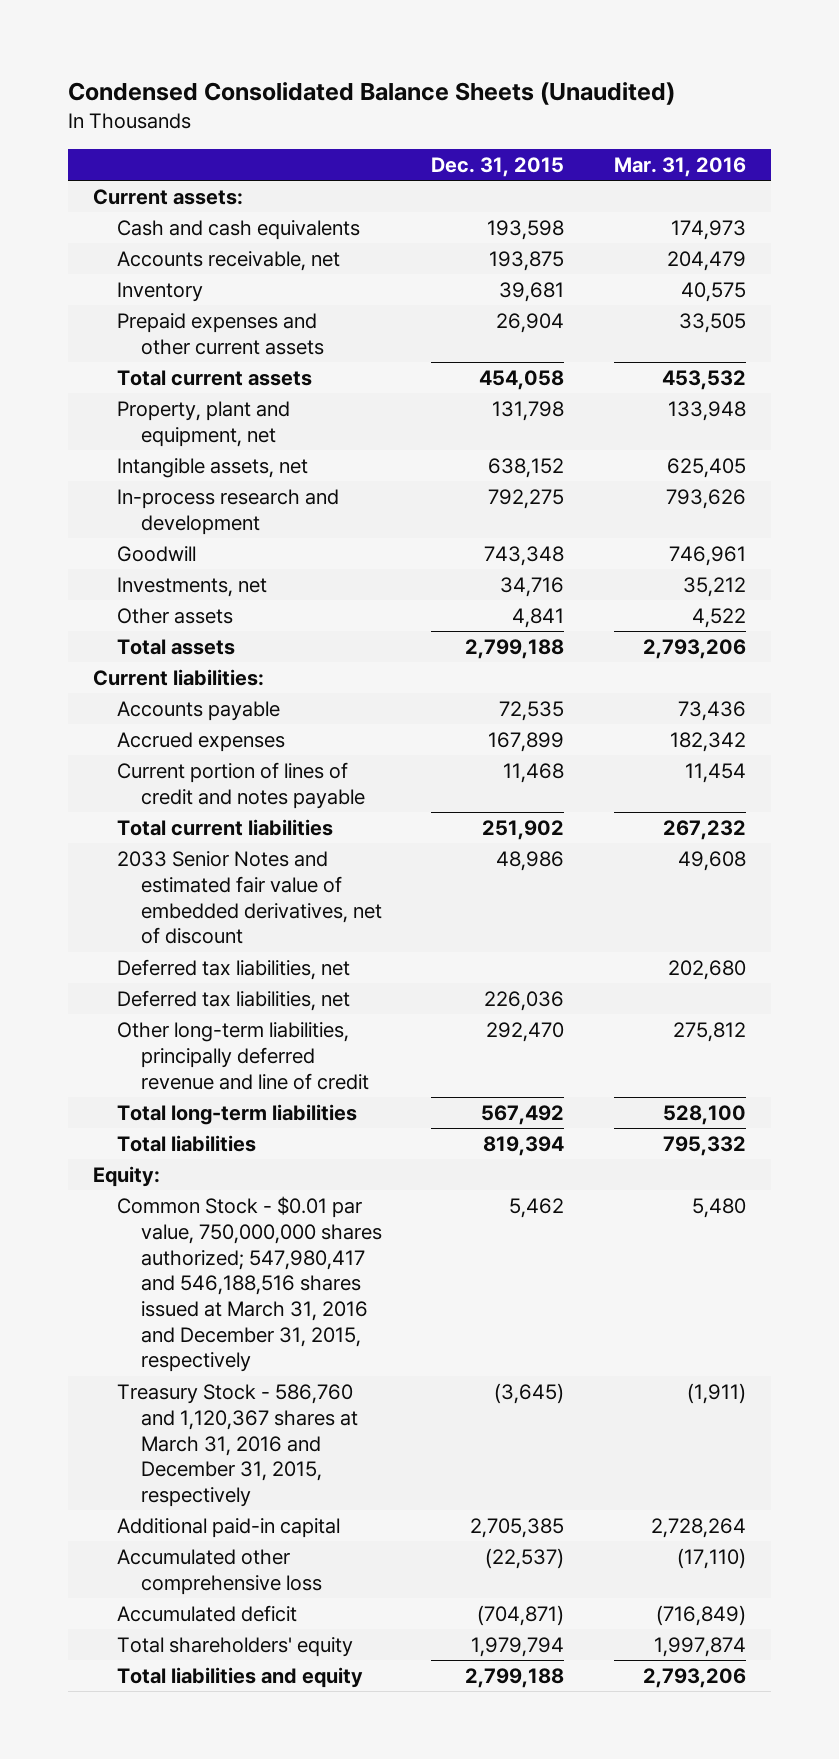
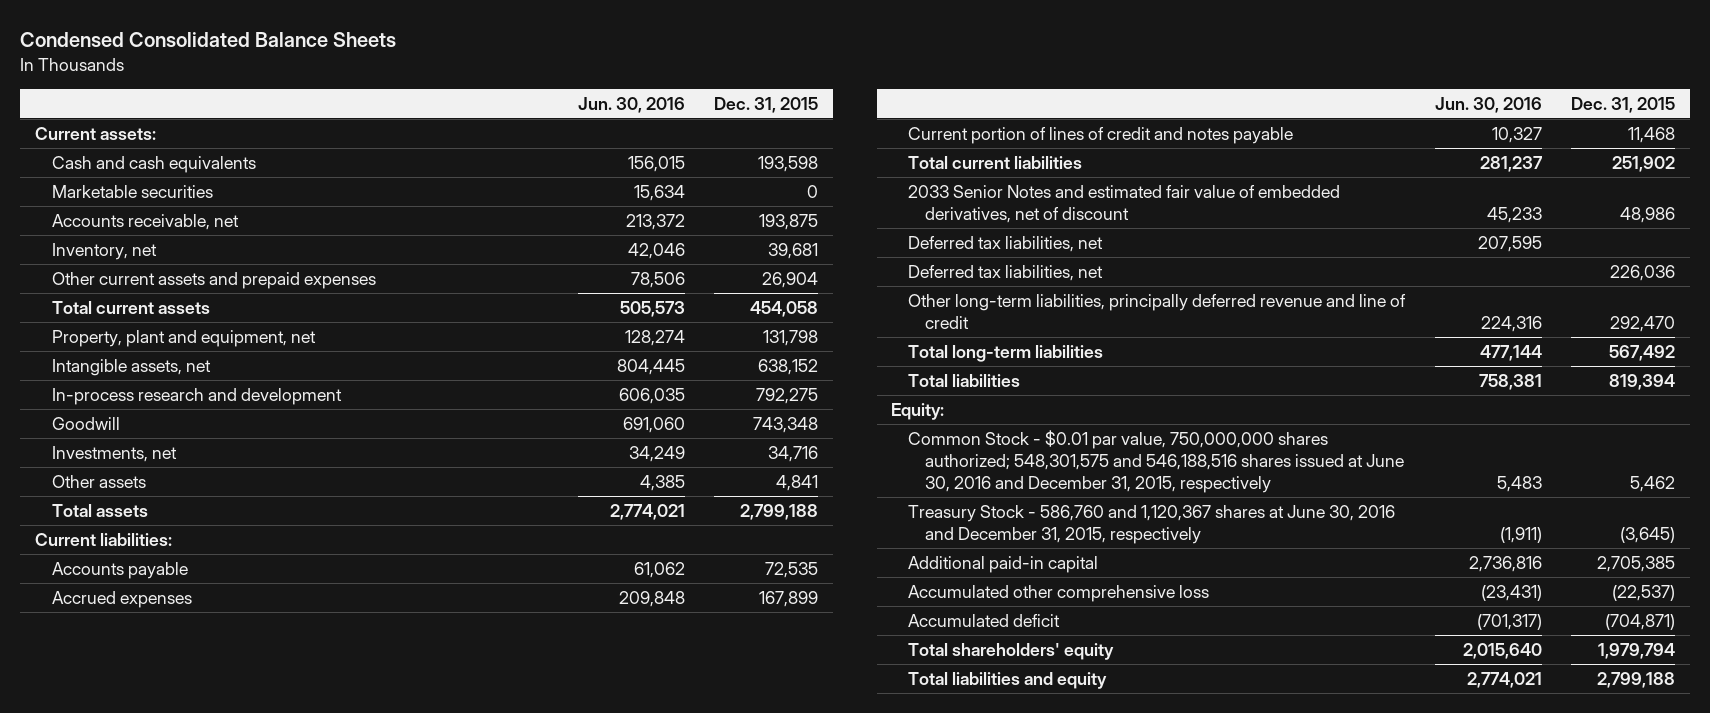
[67,82,675,106] Condensed Consolidated Balance Sheets (Unaudited) -> [20,32,397,48] Condensed Consolidated Balance Sheets
[614,156,747,177] Mar. 31, 2016 -> none
none -> [578,96,686,113] Jun. 30, 2016
none -> [51,185,213,199] Marketable securities
[116,282,203,303] Inventory -> [51,243,157,261] Inventory, net
[116,313,324,355] Prepaid expenses and other current assets -> [51,272,376,290] Other current assets and prepaid expenses
[116,1196,382,1373] Common Stock - $0.01 par value, 750,000,000 shares authorized; 547,980,417 and 546,188,516 shares issued at March 31, 2016 and December 31, 2015, respectively -> [908,430,1405,493] Common Stock - $0.01 par value, 750,000,000 shares authorized; 548,301,575 and 546,188,516 shares issued at June 30, 2016 and December 31, 2015, respectively
[116,1384,358,1507] Treasury Stock - 586,760 and 1,120,367 shares at March 31, 2016 and December 31, 2015, respectively -> [908,505,1396,544] Treasury Stock - 586,760 and 1,120,367 shares at June 30, 2016 and December 31, 2015, respectively

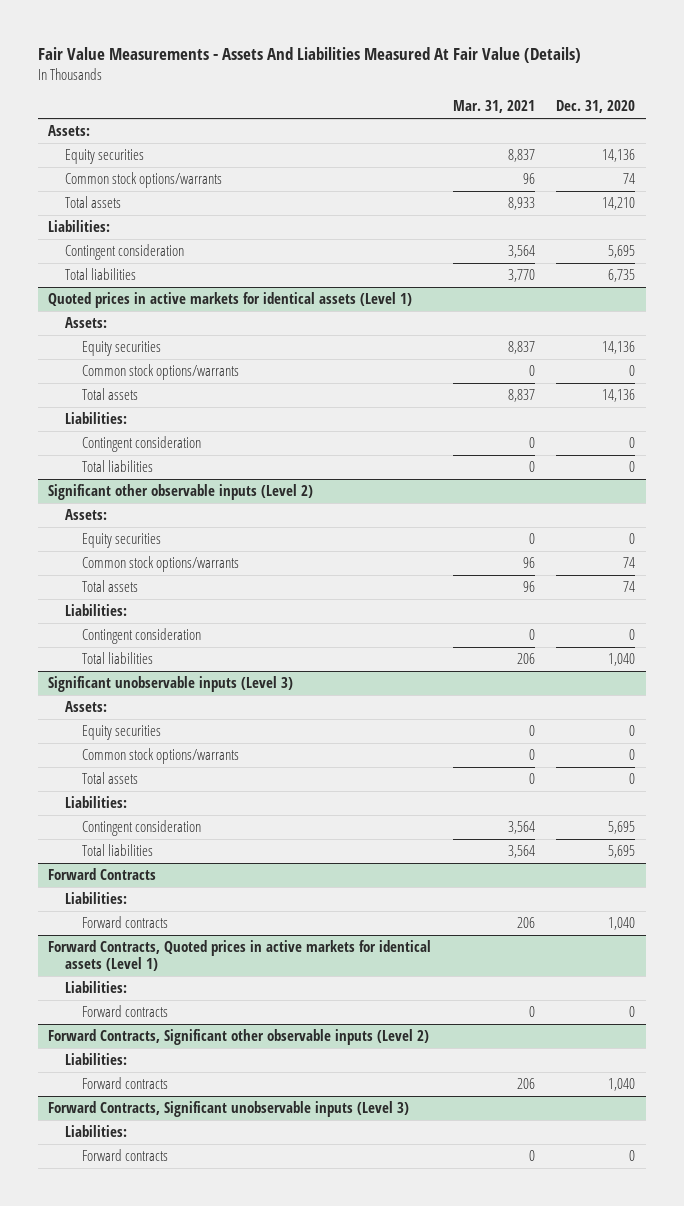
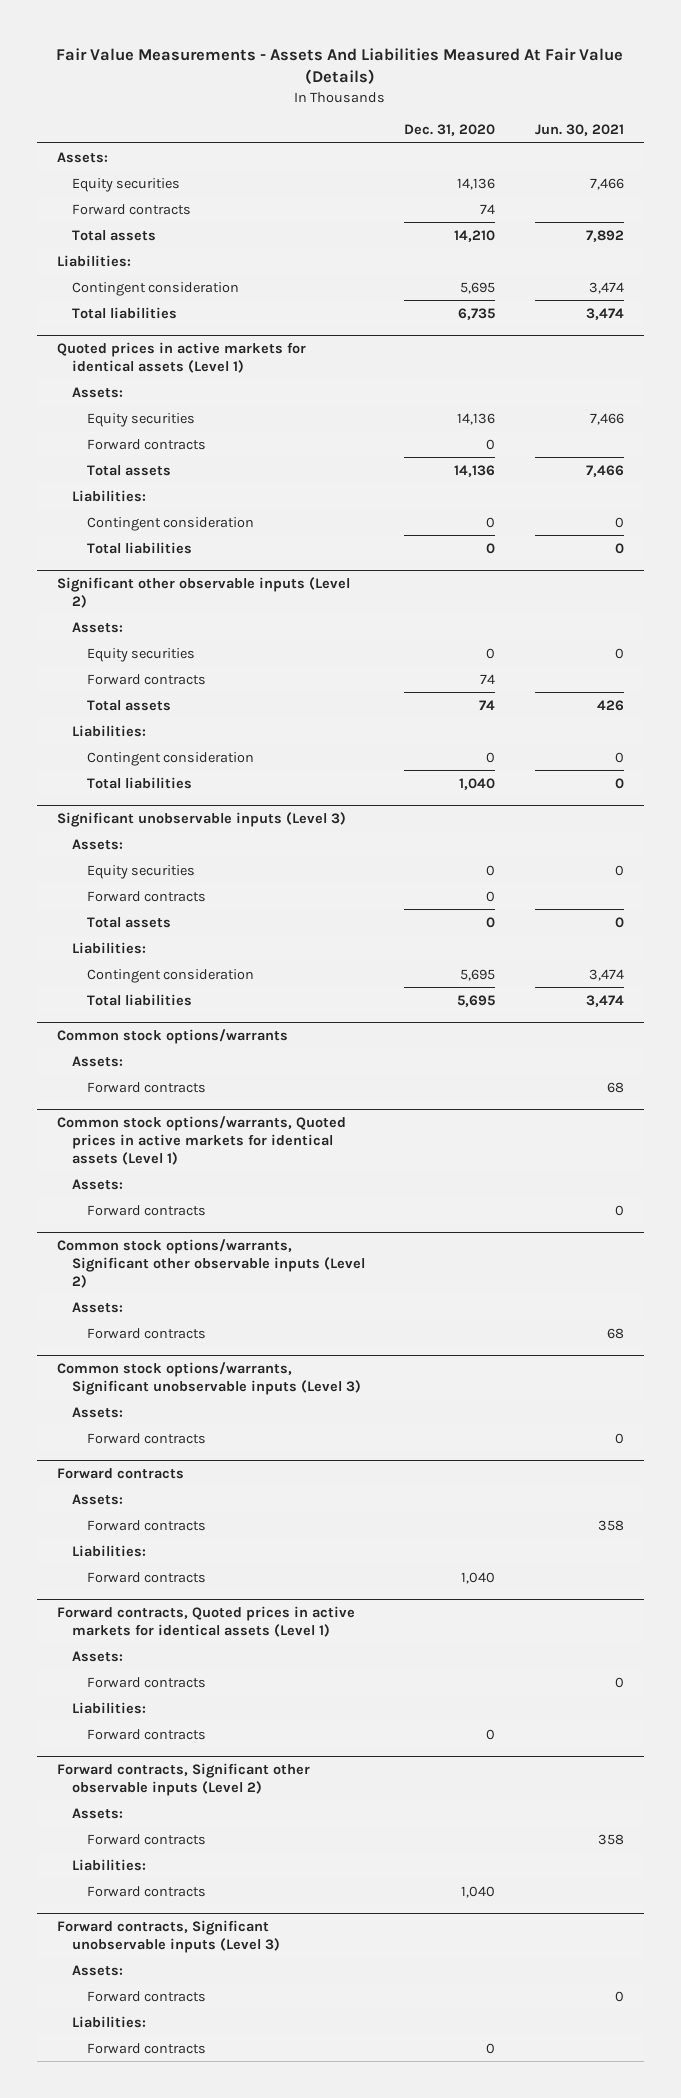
[452,100,535,114] Mar. 31, 2021 -> none
none -> [534,124,624,137] Jun. 30, 2021
[65,172,223,189] Common stock options/warrants -> none
none -> [71,203,191,215] Forward contracts
[82,364,240,381] Common stock options/warrants -> none
none -> [86,438,206,450] Forward contracts
[82,556,240,573] Common stock options/warrants -> none
none -> [86,673,206,685] Forward contracts
[82,748,240,765] Common stock options/warrants -> none
none -> [86,890,206,902] Forward contracts
none -> [56,1028,288,1044] Common stock options/warrants
none -> [71,1055,123,1067] Assets:
none -> [86,1081,206,1093] Forward contracts
none -> [56,1115,346,1165] Common stock options/warrants, Quoted prices in active markets for identical assets (Level 1)
none -> [71,1178,123,1190] Assets:
none -> [86,1204,206,1216] Forward contracts
none -> [56,1238,365,1288] Common stock options/warrants, Significant other observable inputs (Level 2)
none -> [71,1301,123,1313] Assets:
none -> [86,1327,206,1339] Forward contracts
none -> [56,1361,361,1395] Common stock options/warrants, Significant unobservable inputs (Level 3)
none -> [71,1406,123,1418] Assets:
none -> [86,1432,206,1444] Forward contracts
[48,868,157,881] Forward Contracts -> [56,1467,184,1479] Forward contracts
none -> [71,1493,123,1505] Assets:
none -> [86,1519,206,1531] Forward contracts
[48,940,432,972] Forward Contracts, Quoted prices in active markets for identical assets (Level 1) -> [56,1605,355,1637] Forward contracts, Quoted prices in active markets for identical assets (Level 1)
none -> [71,1650,123,1662] Assets:
none -> [86,1676,206,1688] Forward contracts
[48,1029,430,1046] Forward Contracts, Significant other observable inputs (Level 2) -> [56,1762,310,1796] Forward contracts, Significant other observable inputs (Level 2)
none -> [71,1807,123,1819] Assets:
none -> [86,1833,206,1845] Forward contracts
[48,1101,410,1118] Forward Contracts, Significant unobservable inputs (Level 3) -> [56,1919,280,1953] Forward contracts, Significant unobservable inputs (Level 3)
none -> [71,1964,123,1976] Assets:
none -> [86,1990,206,2002] Forward contracts

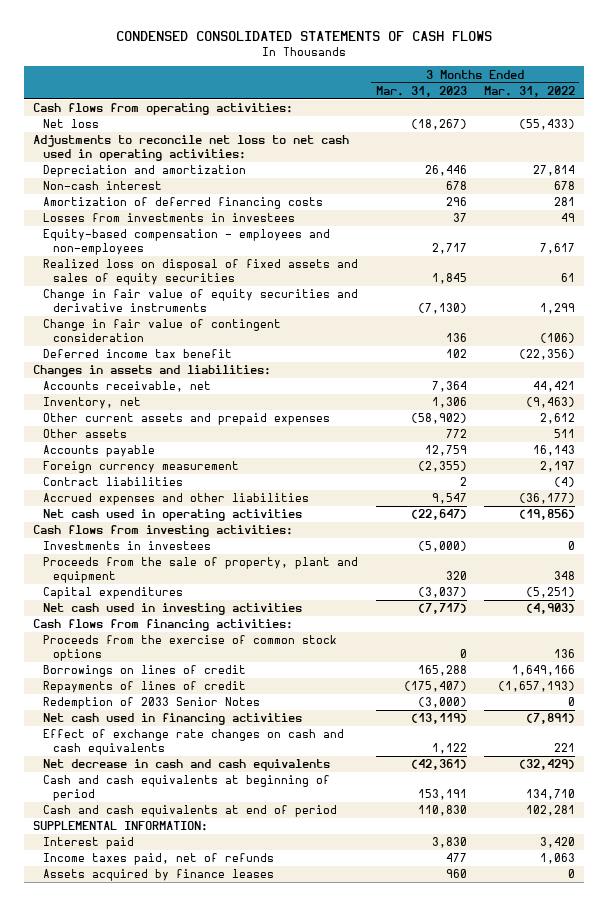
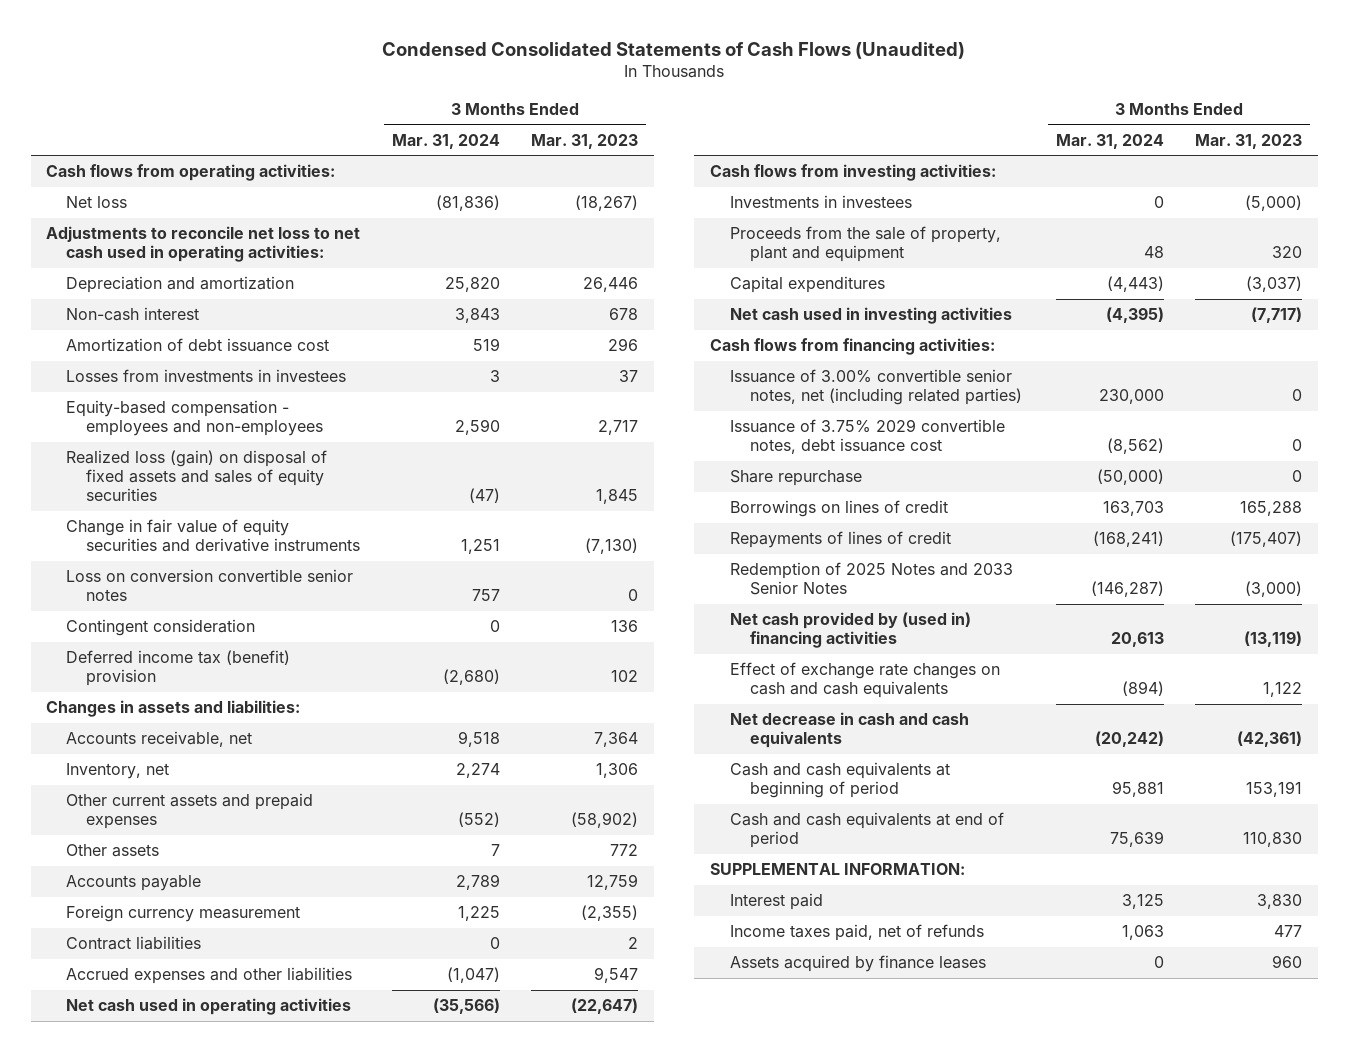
[116,31,493,42] CONDENSED CONSOLIDATED STATEMENTS OF CASH FLOWS -> [382,41,966,59] Condensed Consolidated Statements of Cash Flows (Unaudited)
[484,85,576,97] Mar. 31, 2022 -> none
none -> [391,133,500,149] Mar. 31, 2024
[43,197,324,210] Amortization of deferred financing costs -> [66,338,330,353] Amortization of debt issuance cost
[43,259,359,285] Realized loss on disposal of fixed assets and sales of equity securities -> [66,450,328,502] Realized loss (gain) on disposal of fixed assets and sales of equity securities
none -> [66,569,354,602] Loss on conversion convertible senior notes
[43,319,282,342] Change in fair value of contingent consideration -> [66,619,256,637] Contingent consideration
[43,349,233,359] Deferred income tax benefit -> [66,650,291,687] Deferred income tax (benefit) provision
[43,635,338,661] Proceeds from the exercise of common stock options -> none
none -> [729,369,1022,406] Issuance of 3.00% convertible senior notes, net (including related parties)
none -> [729,419,1005,455] Issuance of 3.75% 2029 convertible notes, debt issuance cost
none -> [729,470,862,487] Share repurchase
[43,697,261,710] Redemption of 2033 Senior Notes -> [729,562,1013,596] Redemption of 2025 Notes and 2033 Senior Notes
[43,713,303,726] Net cash used in financing activities -> [729,612,971,649] Net cash provided by (used in) financing activities

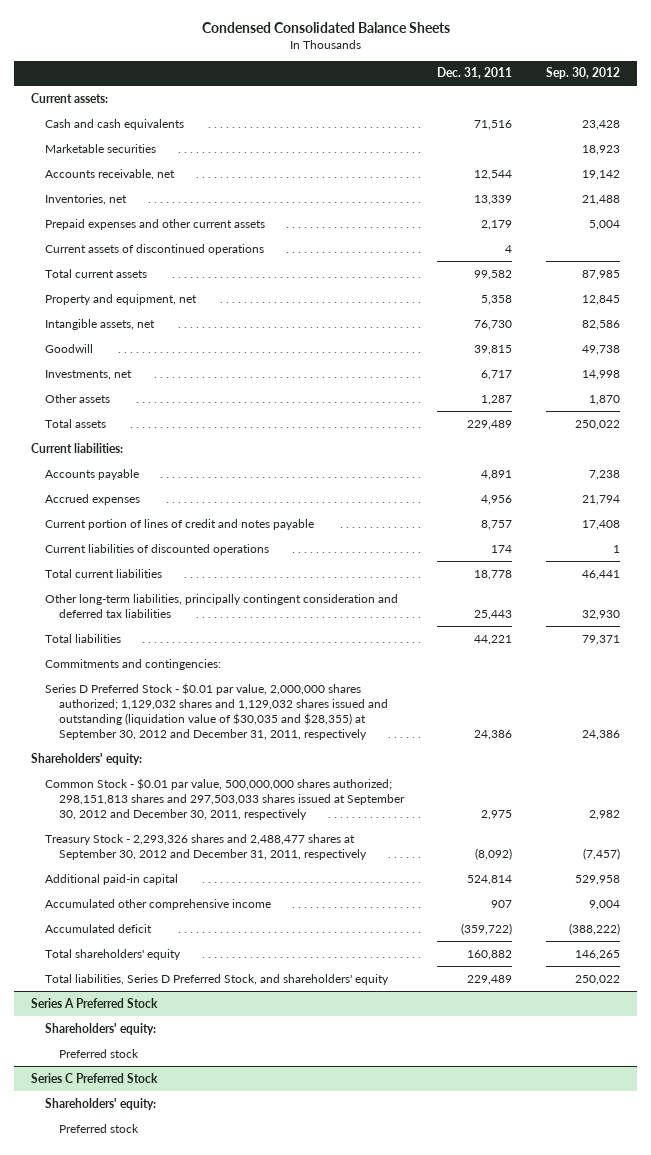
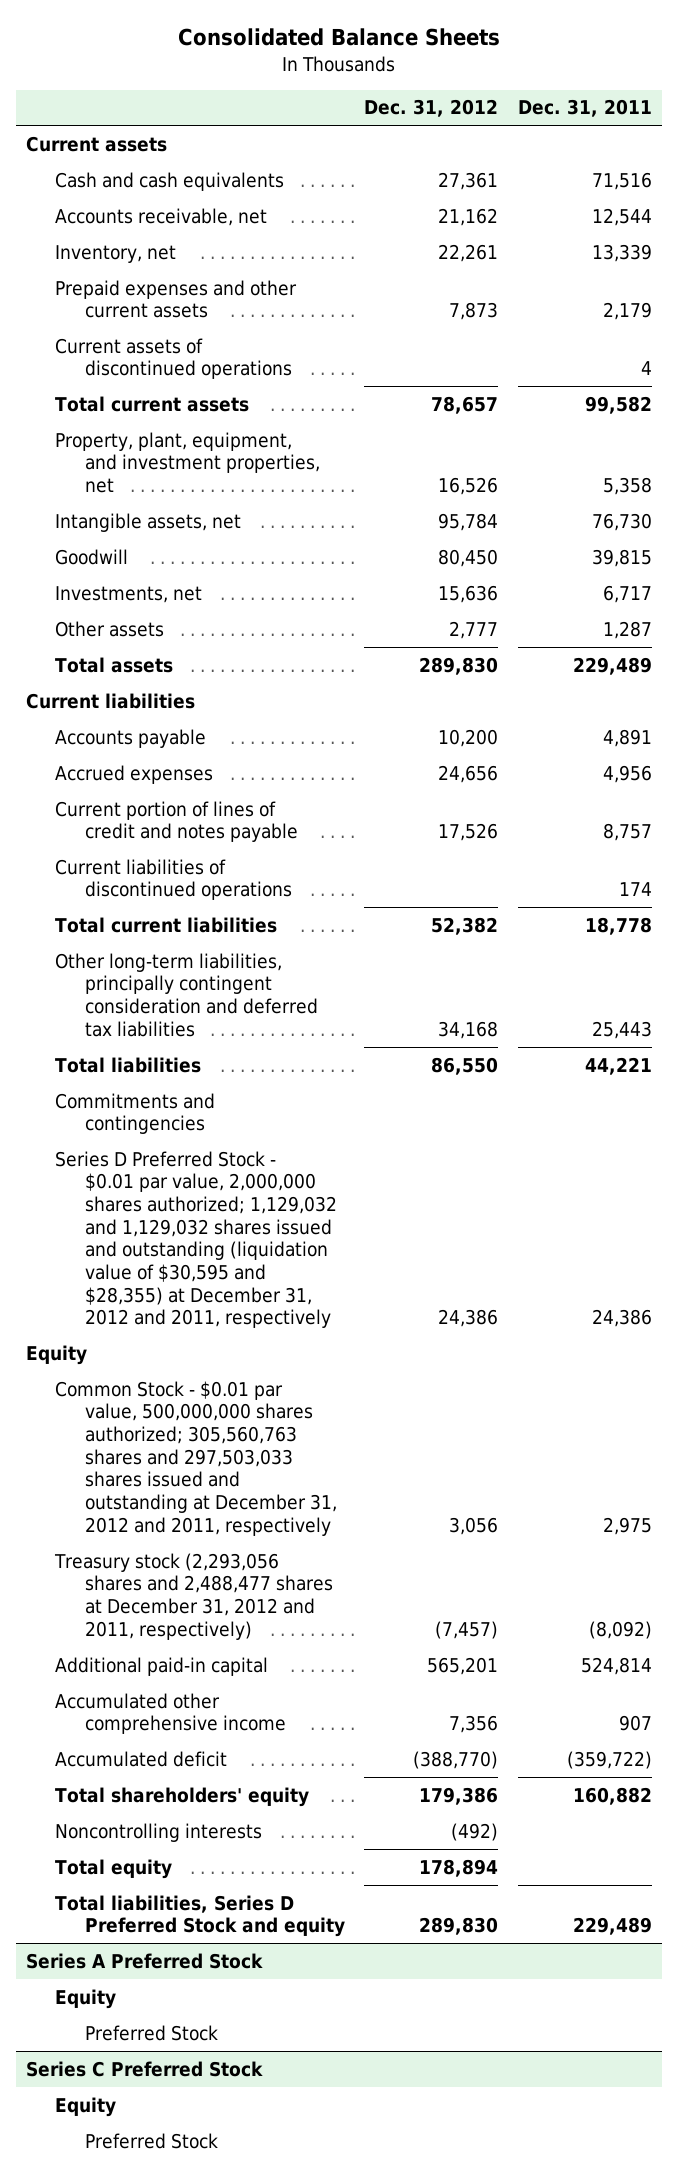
[201,21,450,33] Condensed Consolidated Balance Sheets -> [177,28,500,47] Consolidated Balance Sheets
[546,67,621,80] Sep. 30, 2012 -> none
none -> [364,99,499,118] Dec. 31, 2012
[30,92,108,103] Current assets: -> [25,135,167,152] Current assets
[44,143,156,153] Marketable securities -> none
[44,193,127,205] Inventories, net -> [55,244,177,263] Inventory, net
[44,293,197,305] Property and equipment, net -> [55,431,320,494] Property, plant, equipment, and investment properties, net
[30,442,123,453] Current liabilities: -> [25,692,195,709] Current liabilities
[44,543,269,555] Current liabilities of discounted operations -> [55,858,292,901] Current liabilities of discontinued operations
[44,658,221,670] Commitments and contingencies: -> [55,1092,216,1135] Commitments and contingencies
[44,682,388,740] Series D Preferred Stock - $0.01 par value, 2,000,000 shares authorized; 1,129,032 shares and 1,129,032 shares issued and outstanding (liquidation value of $30,035 and $28,355) at September 30, 2012 and December 31, 2011, respectively -> [55,1150,337,1329] Series D Preferred Stock - $0.01 par value, 2,000,000 shares authorized; 1,129,032 and 1,129,032 shares issued and outstanding (liquidation value of $30,595 and $28,355) at December 31, 2012 and 2011, respectively
[30,752,142,765] Shareholders' equity: -> [25,1344,87,1365] Equity
[44,777,405,820] Common Stock - $0.01 par value, 500,000,000 shares authorized; 298,151,813 shares and 297,503,033 shares issued at September 30, 2012 and December 30, 2011, respectively -> [55,1380,337,1536] Common Stock - $0.01 par value, 500,000,000 shares authorized; 305,560,763 shares and 297,503,033 shares issued and outstanding at December 31, 2012 and 2011, respectively
[44,833,367,860] Treasury Stock - 2,293,326 shares and 2,488,477 shares at September 30, 2012 and December 31, 2011, respectively -> [54,1552,333,1640] Treasury stock (2,293,056 shares and 2,488,477 shares at December 31, 2012 and 2011, respectively)
none -> [55,1822,263,1842] Noncontrolling interests
none -> [55,1858,173,1879] Total equity
[44,973,389,985] Total liabilities, Series D Preferred Stock, and shareholders' equity -> [55,1894,345,1938] Total liabilities, Series D Preferred Stock and equity
[44,1022,156,1035] Shareholders' equity: -> [55,1988,117,2009] Equity
[58,1048,139,1058] Preferred stock -> [84,2024,218,2041] Preferred Stock
[44,1097,156,1110] Shareholders' equity: -> [55,2096,117,2117] Equity
[58,1123,139,1133] Preferred stock -> [84,2132,218,2149] Preferred Stock

